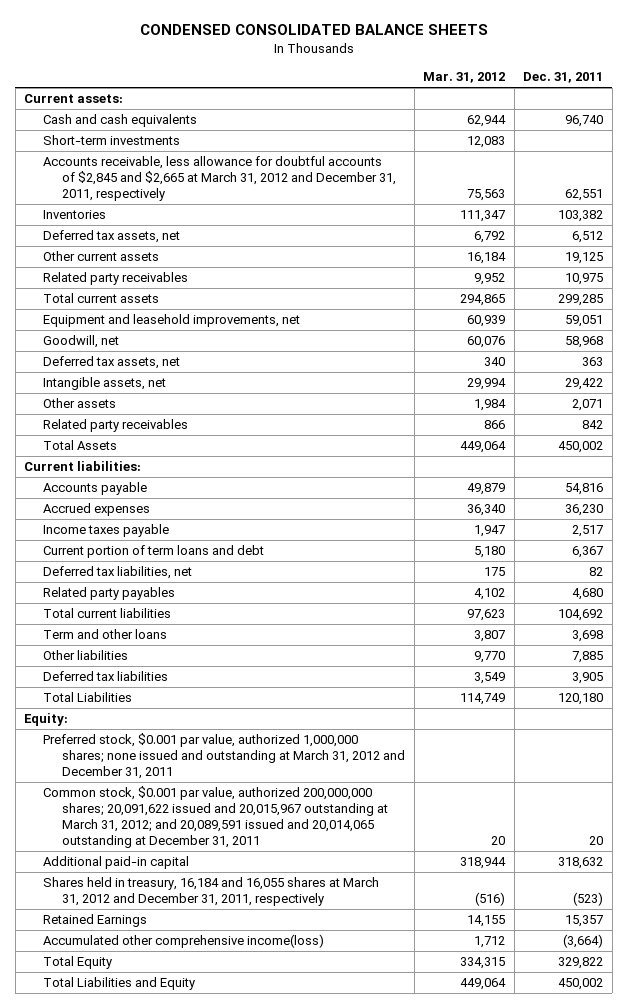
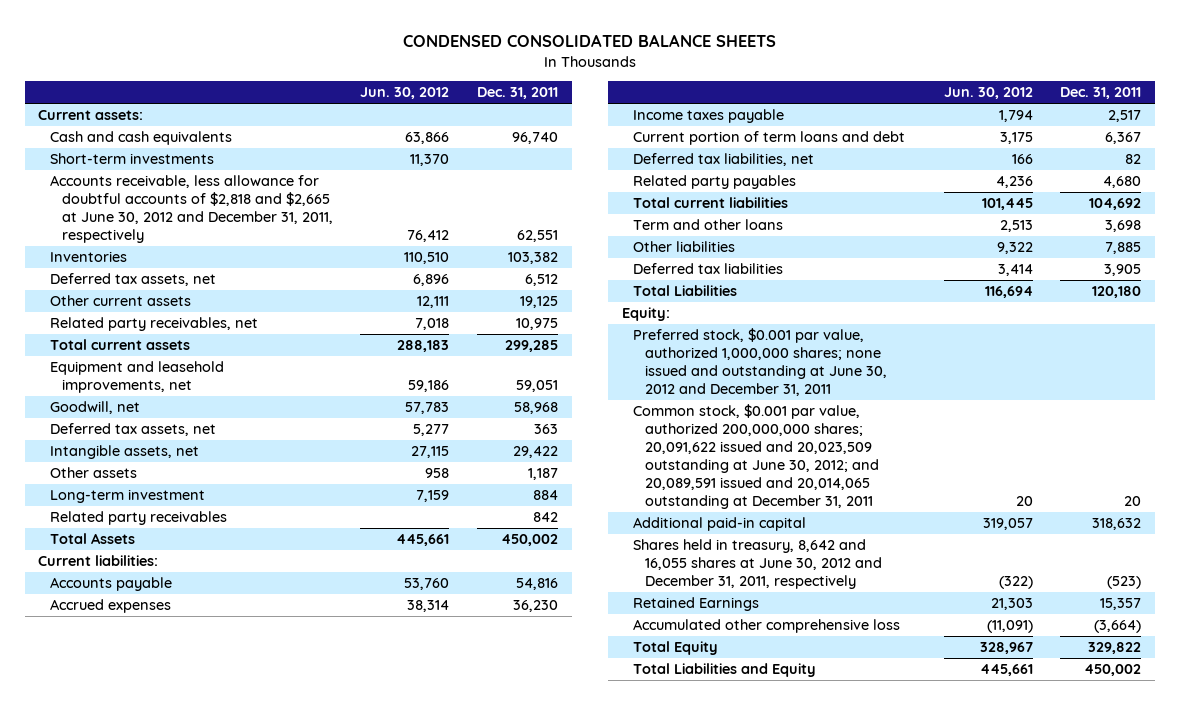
[423,72,506,84] Mar. 31, 2012 -> none
none -> [360,87,450,100] Jun. 30, 2012
[43,156,397,201] Accounts receivable, less allowance for doubtful accounts of $2,845 and $2,665 at March 31, 2012 and December 31, 2011, respectively -> [50,175,333,244] Accounts receivable, less allowance for doubtful accounts of $2,818 and $2,665 at June 30, 2012 and December 31, 2011, respectively
[43,272,189,286] Related party receivables -> [50,317,259,332] Related party receivables, net
[572,399,604,412] 2,071 -> [527,468,558,481] 1,187
none -> [50,489,206,504] Long-term investment
[43,733,406,779] Preferred stock, $0.001 par value, authorized 1,000,000 shares; none issued and outstanding at March 31, 2012 and December 31, 2011 -> [633,328,888,397] Preferred stock, $0.001 par value, authorized 1,000,000 shares; none issued and outstanding at June 30, 2012 and December 31, 2011
[43,786,389,848] Common stock, $0.001 par value, authorized 200,000,000 shares; 20,091,622 issued and 20,015,967 outstanding at March 31, 2012; and 20,089,591 issued and 20,014,065 outstanding at December 31, 2011 -> [633,404,880,510] Common stock, $0.001 par value, authorized 200,000,000 shares; 20,091,622 issued and 20,023,509 outstanding at June 30, 2012; and 20,089,591 issued and 20,014,065 outstanding at December 31, 2011
[43,877,380,907] Shares held in treasury, 16,184 and 16,055 shares at March 31, 2012 and December 31, 2011, respectively -> [633,539,883,590] Shares held in treasury, 8,642 and 16,055 shares at June 30, 2012 and December 31, 2011, respectively
[43,934,325,949] Accumulated other comprehensive income(loss) -> [633,619,901,634] Accumulated other comprehensive loss

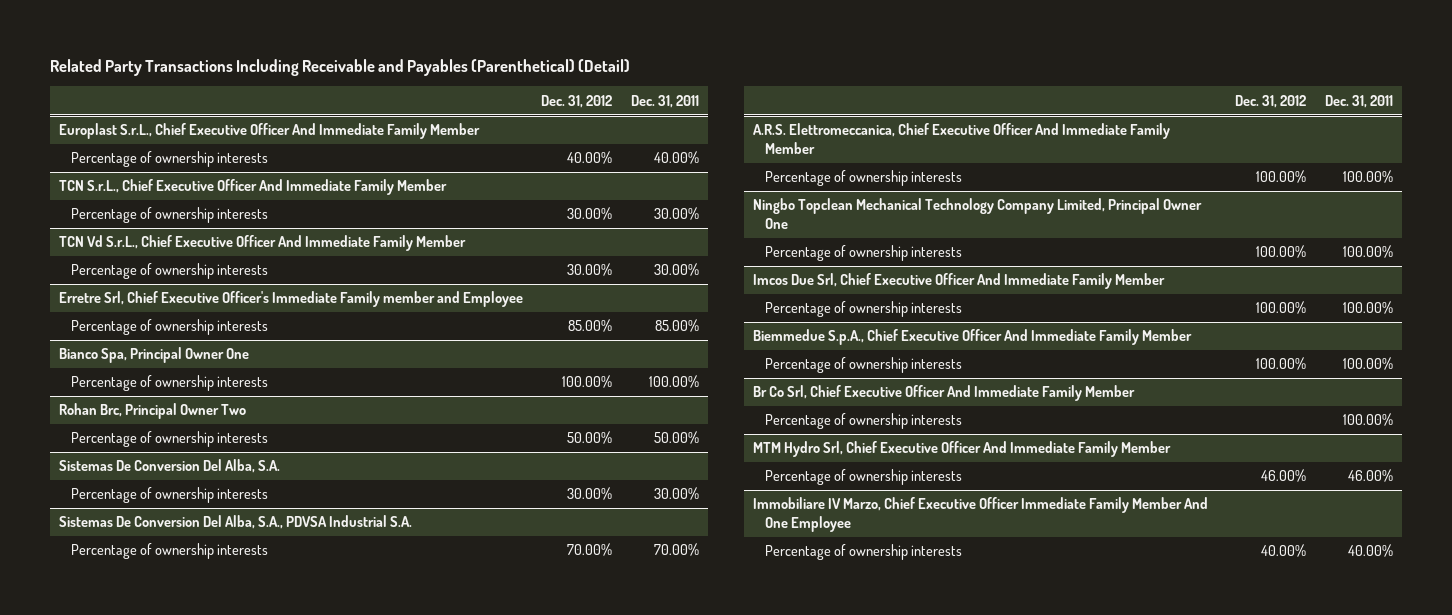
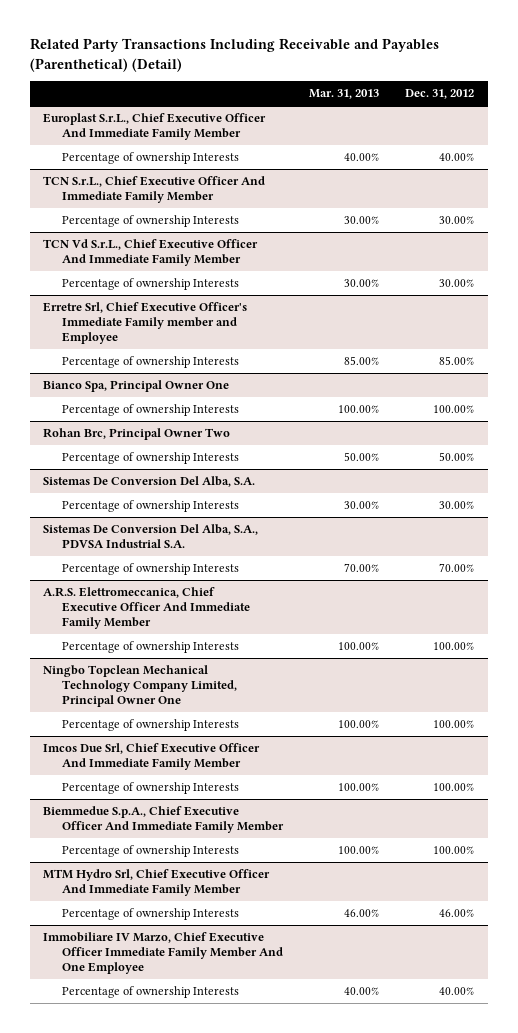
[630,94,699,108] Dec. 31, 2011 -> none
none -> [309,89,380,100] Mar. 31, 2013
[70,151,268,168] Percentage of ownership interests -> [61,152,239,165] Percentage of ownership Interests
[70,207,268,224] Percentage of ownership interests -> [61,215,239,228] Percentage of ownership Interests
[70,263,268,280] Percentage of ownership interests -> [61,278,239,291] Percentage of ownership Interests
[70,319,268,336] Percentage of ownership interests -> [61,356,239,369] Percentage of ownership Interests
[70,375,268,392] Percentage of ownership interests -> [61,404,239,417] Percentage of ownership Interests
[70,431,268,448] Percentage of ownership interests -> [61,452,239,465] Percentage of ownership Interests
[70,487,268,504] Percentage of ownership interests -> [61,500,239,513] Percentage of ownership Interests
[70,543,268,560] Percentage of ownership interests -> [61,563,239,576] Percentage of ownership Interests
[764,170,962,187] Percentage of ownership interests -> [61,641,239,654] Percentage of ownership Interests
[764,245,962,262] Percentage of ownership interests -> [61,719,239,732] Percentage of ownership Interests
[764,301,962,318] Percentage of ownership interests -> [61,782,239,795] Percentage of ownership Interests
[752,385,1135,402] Br Co Srl, Chief Executive Officer And Immediate Family Member -> none
[764,413,962,430] Percentage of ownership interests -> none
[764,357,962,374] Percentage of ownership interests -> [61,845,239,858] Percentage of ownership Interests
[764,469,962,486] Percentage of ownership interests -> [61,908,239,921] Percentage of ownership Interests
[764,544,962,561] Percentage of ownership interests -> [61,986,239,999] Percentage of ownership Interests

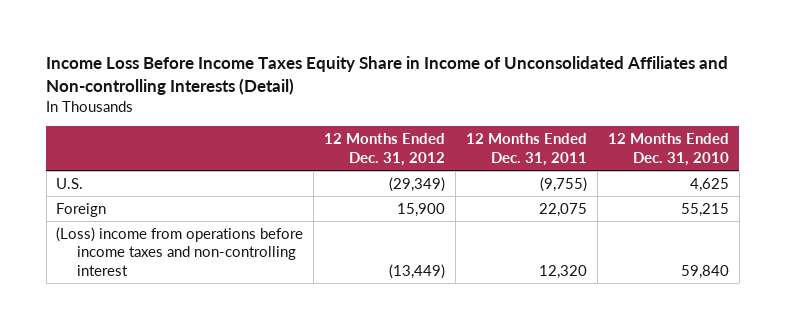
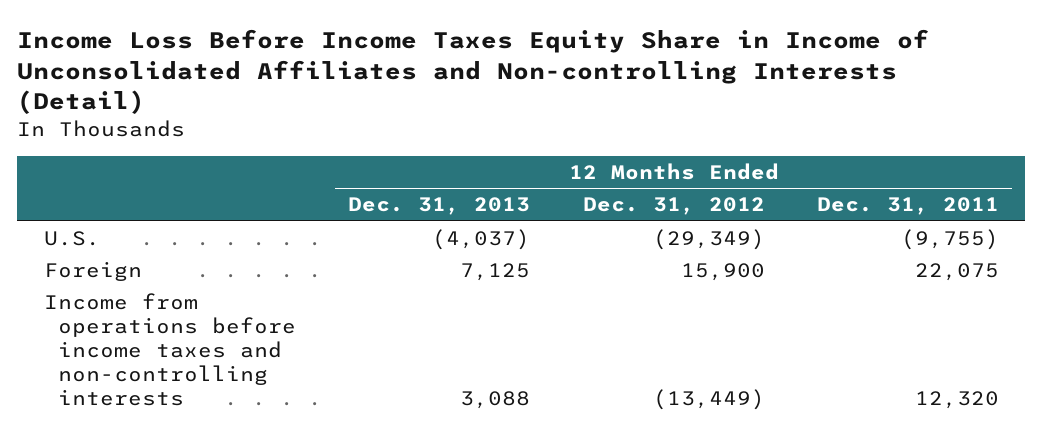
[608,133,730,166] 12 Months Ended Dec. 31, 2010 -> none
none -> [348,197,531,216] Dec. 31, 2013
[56,227,304,276] (Loss) income from operations before income taxes and non-controlling interest -> [43,293,297,407] Income from operations before income taxes and non-controlling interests

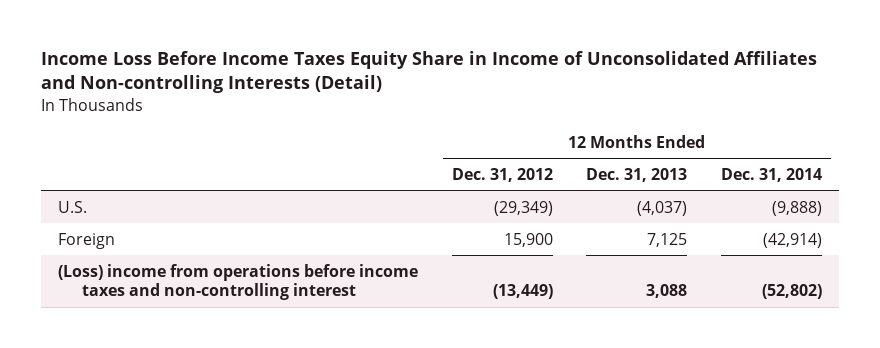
[817,197,1000,216] Dec. 31, 2011 -> none
none -> [721,167,823,182] Dec. 31, 2014
[43,293,297,407] Income from operations before income taxes and non-controlling interests -> [57,263,418,301] (Loss) income from operations before income taxes and non-controlling interest

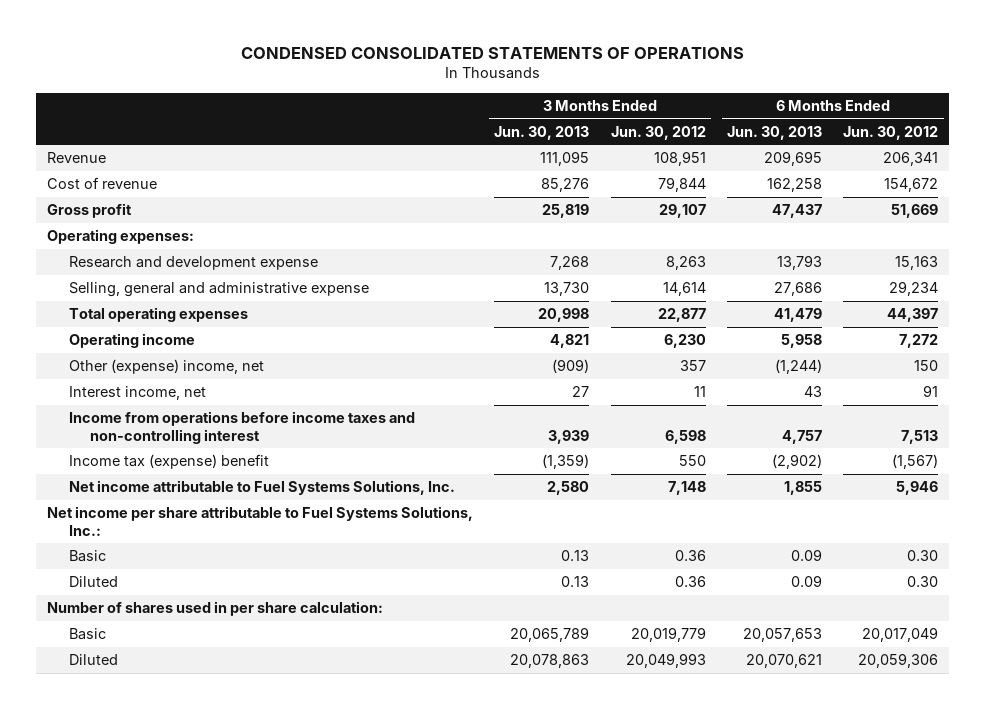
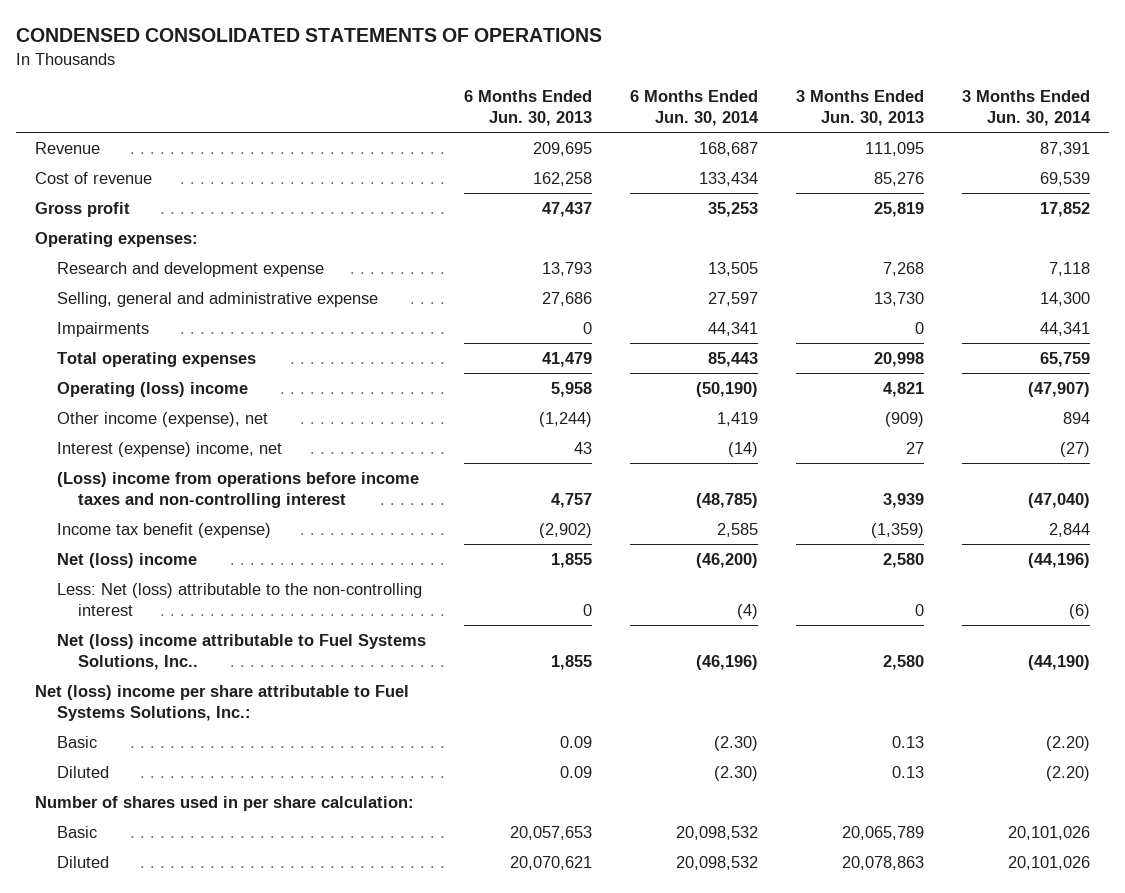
[610,125,706,140] Jun. 30, 2012 -> none
[843,125,939,140] Jun. 30, 2012 -> none
none -> [629,89,759,126] 6 Months Ended Jun. 30, 2014
none -> [962,89,1092,126] 3 Months Ended Jun. 30, 2014
none -> [56,321,149,337] Impairments
[68,333,195,349] Operating income -> [56,381,248,397] Operating (loss) income
[68,359,264,375] Other (expense) income, net -> [56,411,268,427] Other income (expense), net
[68,386,206,401] Interest income, net -> [56,441,282,457] Interest (expense) income, net
[68,411,415,444] Income from operations before income taxes and non-controlling interest -> [56,471,419,508] (Loss) income from operations before income taxes and non-controlling interest
[68,454,269,470] Income tax (expense) benefit -> [56,522,271,538] Income tax benefit (expense)
none -> [56,552,197,568] Net (loss) income
none -> [56,582,422,616] Less: Net (loss) attributable to the non-controlling interest
[68,480,455,496] Net income attributable to Fuel Systems Solutions, Inc. -> [56,633,426,670] Net (loss) income attributable to Fuel Systems Solutions, Inc..
[47,506,474,536] Net income per share attributable to Fuel Systems Solutions, Inc.: -> [35,684,410,721] Net (loss) income per share attributable to Fuel Systems Solutions, Inc.:

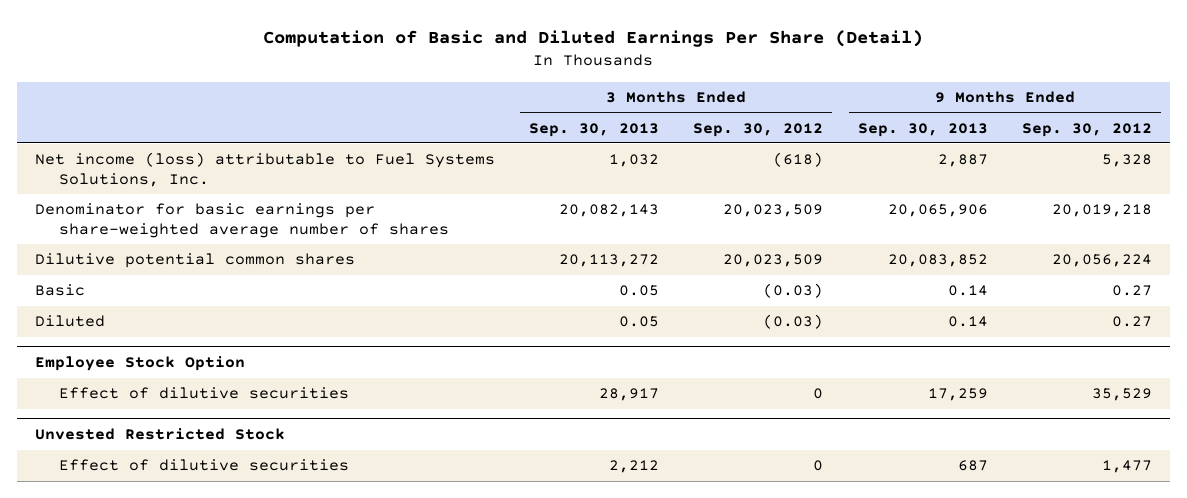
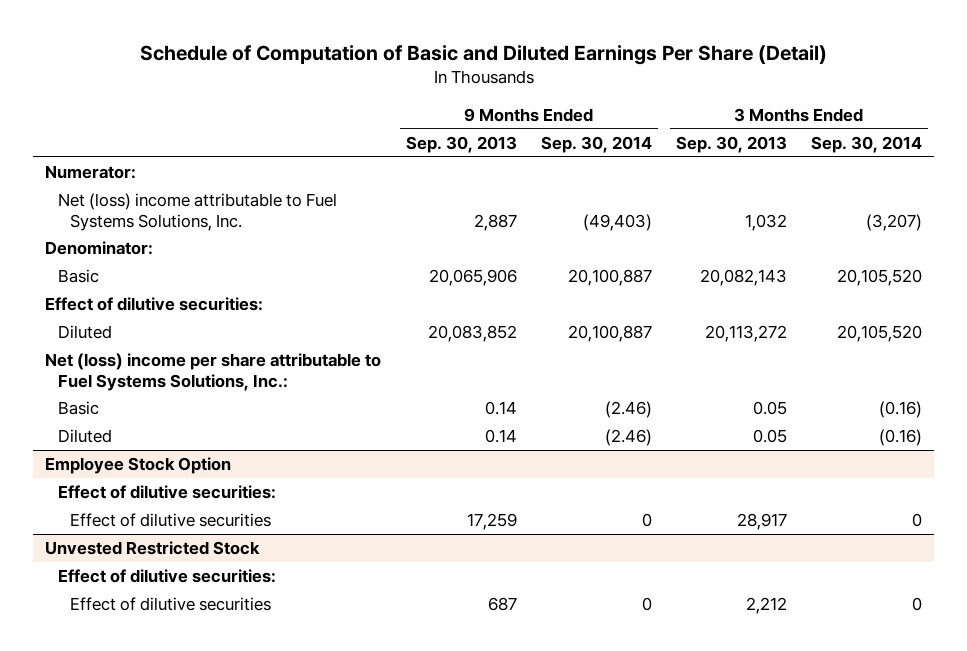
[263,30,924,48] Computation of Basic and Diluted Earnings Per Share (Detail) -> [139,45,827,66] Schedule of Computation of Basic and Diluted Earnings Per Share (Detail)
[693,122,824,137] Sep. 30, 2012 -> none
[1022,122,1153,137] Sep. 30, 2012 -> none
none -> [540,135,652,153] Sep. 30, 2014
none -> [810,135,922,153] Sep. 30, 2014
none -> [45,165,137,180] Numerator:
[34,152,495,187] Net income (loss) attributable to Fuel Systems Solutions, Inc. -> [57,193,337,231] Net (loss) income attributable to Fuel Systems Solutions, Inc.
none -> [45,241,154,256] Denominator:
[34,203,449,238] Denominator for basic earnings per share-weighted average number of shares -> [57,269,99,284] Basic
none -> [45,297,264,312] Effect of dilutive securities:
[34,253,355,269] Dilutive potential common shares -> [57,325,112,340] Diluted
none -> [45,353,382,391] Net (loss) income per share attributable to Fuel Systems Solutions, Inc.:
none -> [57,485,276,500] Effect of dilutive securities:
none -> [57,569,276,584] Effect of dilutive securities:

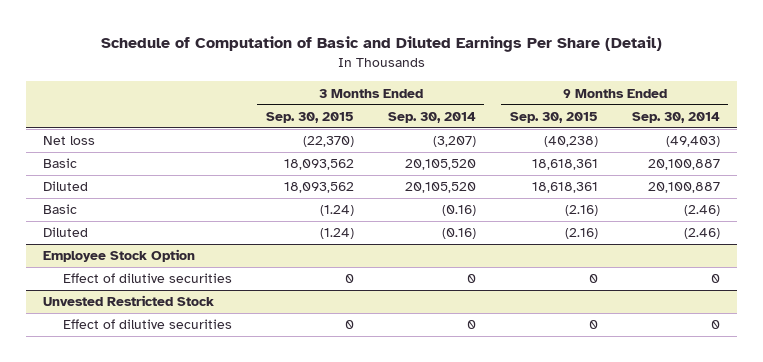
[405,135,517,153] Sep. 30, 2013 -> none
[675,135,787,153] Sep. 30, 2013 -> none
none -> [265,112,354,124] Sep. 30, 2015
none -> [509,112,598,124] Sep. 30, 2015
[45,165,137,180] Numerator: -> none
[45,241,154,256] Denominator: -> none
[57,193,337,231] Net (loss) income attributable to Fuel Systems Solutions, Inc. -> [43,136,96,146] Net loss
[45,297,264,312] Effect of dilutive securities: -> none
[45,353,382,391] Net (loss) income per share attributable to Fuel Systems Solutions, Inc.: -> none
[57,485,276,500] Effect of dilutive securities: -> none
[57,569,276,584] Effect of dilutive securities: -> none

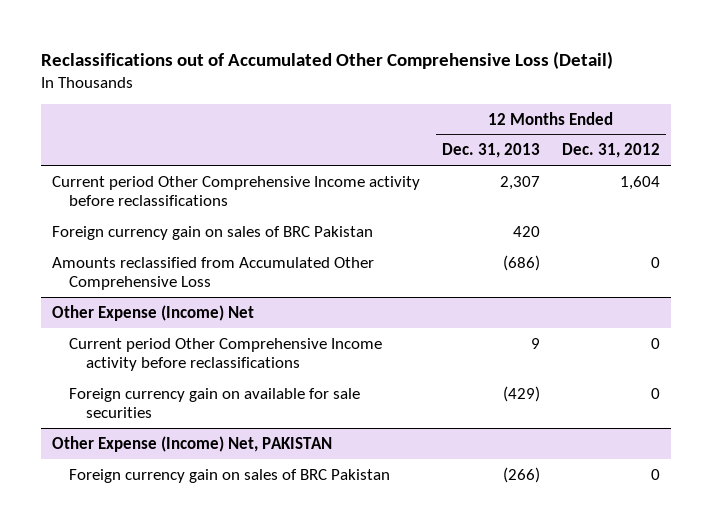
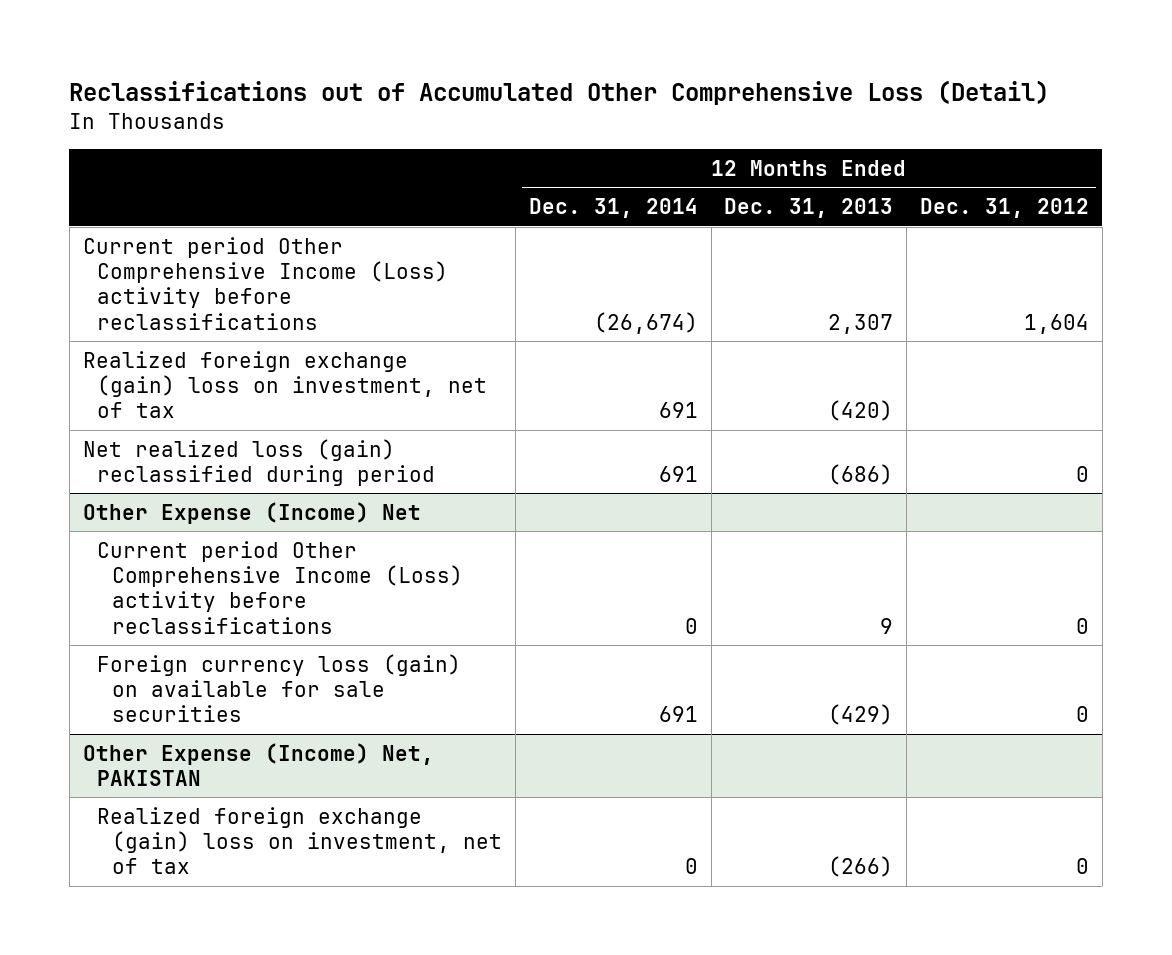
none -> [528,198,698,219] Dec. 31, 2014
[51,175,420,207] Current period Other Comprehensive Income activity before reclassifications -> [82,236,449,330] Current period Other Comprehensive Income (Loss) activity before reclassifications
[51,225,373,240] Foreign currency gain on sales of BRC Pakistan -> [82,350,488,419] Realized foreign exchange (gain) loss on investment, net of tax
[512,225,540,237] 420 -> [828,400,894,422] (420)
[51,256,374,291] Amounts reclassified from Accumulated Other Comprehensive Loss -> [82,438,436,486] Net realized loss (gain) reclassified during period
[68,337,382,372] Current period Other Comprehensive Income activity before reclassifications -> [97,540,464,634] Current period Other Comprehensive Income (Loss) activity before reclassifications
[68,387,360,419] Foreign currency gain on available for sale securities -> [97,653,462,723] Foreign currency loss (gain) on available for sale securities
[68,468,390,483] Foreign currency gain on sales of BRC Pakistan -> [97,806,503,875] Realized foreign exchange (gain) loss on investment, net of tax

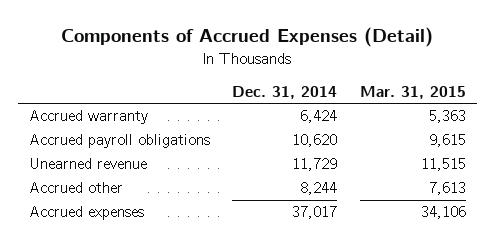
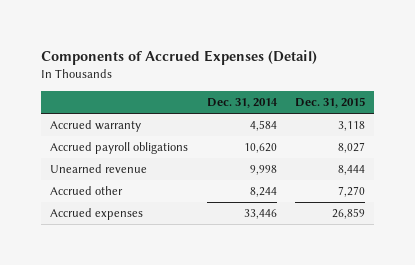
[360,85,467,99] Mar. 31, 2015 -> none
none -> [294,97,365,109] Dec. 31, 2015
[300,110,338,124] 6,424 -> [249,120,277,132] 4,584
[292,158,338,172] 11,729 -> [249,165,277,176] 9,998
[292,206,338,220] 37,017 -> [243,209,277,220] 33,446

